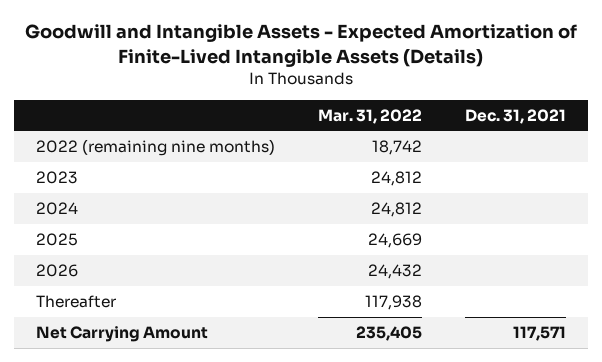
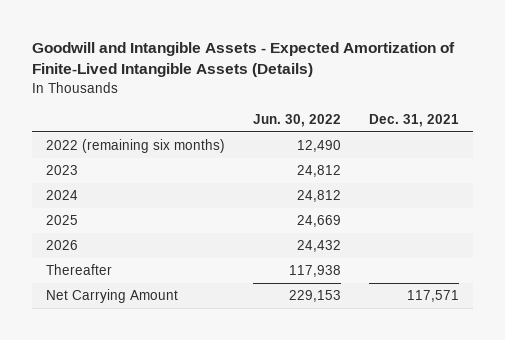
[317,108,422,124] Mar. 31, 2022 -> none
none -> [253,113,342,127] Jun. 30, 2022
[35,139,275,157] 2022 (remaining nine months) -> [46,139,226,154] 2022 (remaining six months)

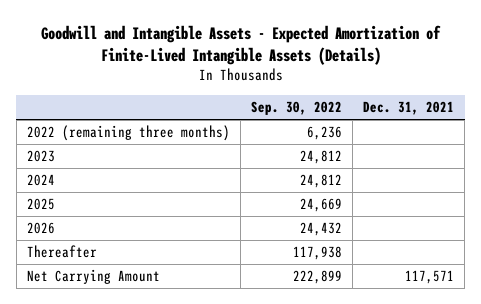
[253,113,342,127] Jun. 30, 2022 -> none
none -> [251,100,343,115] Sep. 30, 2022
[46,139,226,154] 2022 (remaining six months) -> [26,125,230,142] 2022 (remaining three months)

